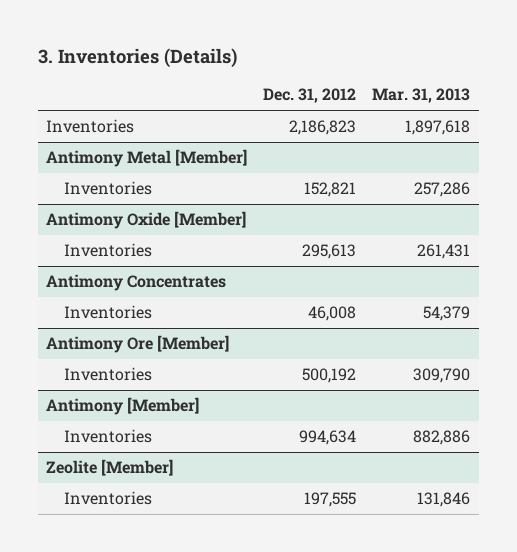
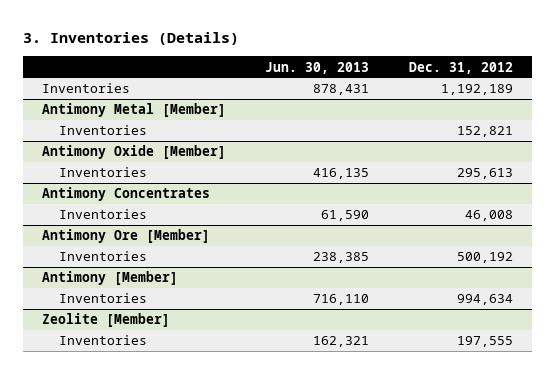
[372,88,471,104] Mar. 31, 2013 -> none
none -> [265,61,370,74] Jun. 30, 2013
[289,120,357,136] 2,186,823 -> [440,84,513,96] 1,192,189

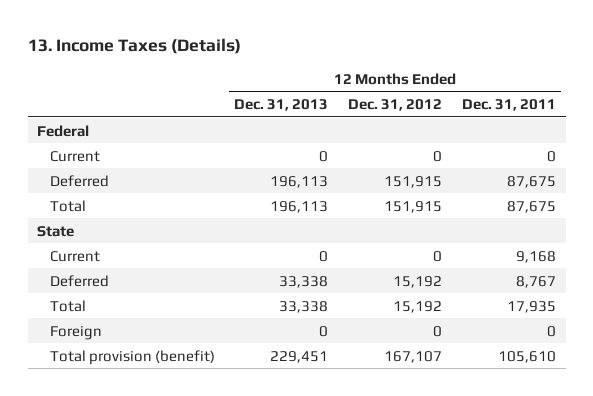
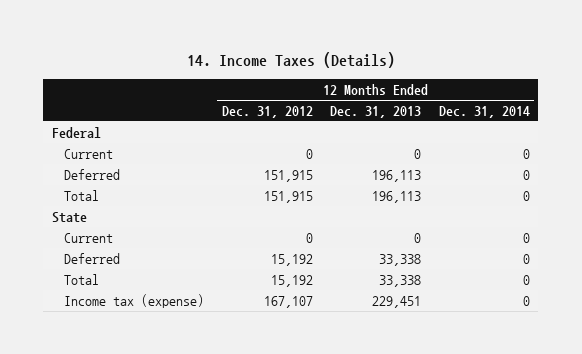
[27,38,241,55] 13. Income Taxes (Details) -> [186,52,395,69] 14. Income Taxes (Details)
[461,98,556,111] Dec. 31, 2011 -> none
none -> [438,105,530,118] Dec. 31, 2014
[49,325,102,340] Foreign -> none
[49,349,215,365] Total provision (benefit) -> [64,293,205,308] Income tax (expense)

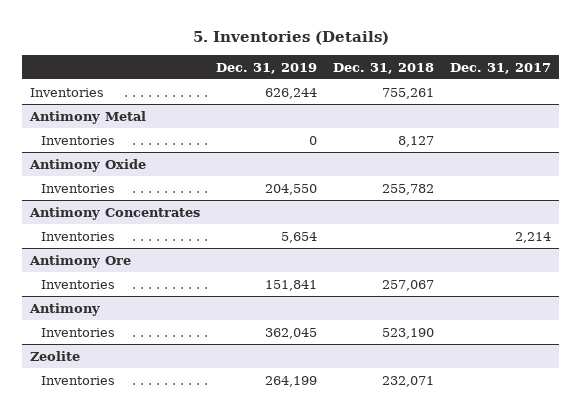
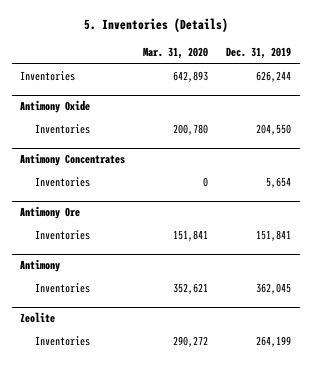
[333,62,435,74] Dec. 31, 2018 -> none
[450,62,552,74] Dec. 31, 2017 -> none
none -> [143,47,209,60] Mar. 31, 2020
[29,110,147,124] Antimony Metal -> none
[41,135,116,145] Inventories -> none

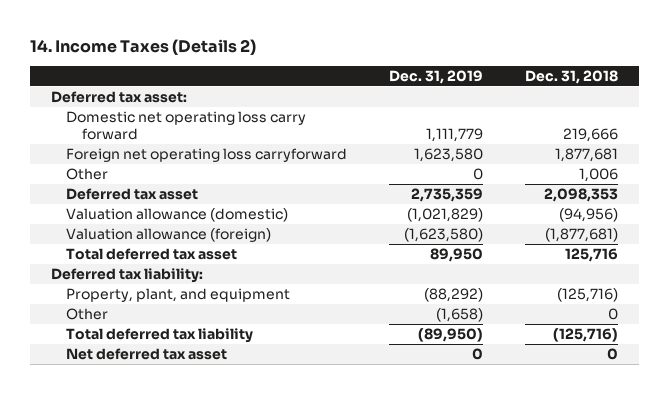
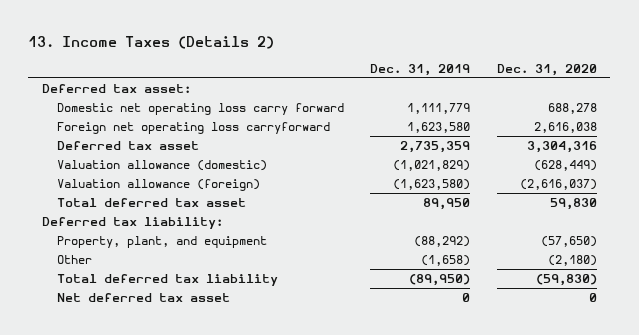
[29,38,256,55] 14. Income Taxes (Details 2) -> [28,35,275,49] 13. Income Taxes (Details 2)
[525,69,619,84] Dec. 31, 2018 -> none
none -> [497,63,598,76] Dec. 31, 2020
[66,168,109,181] Other -> none

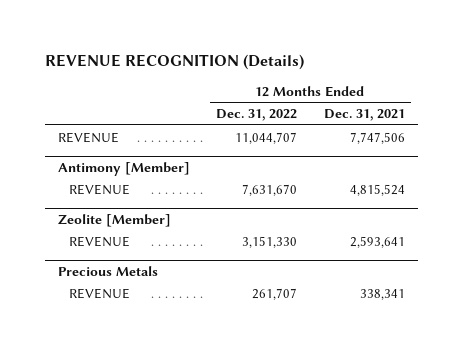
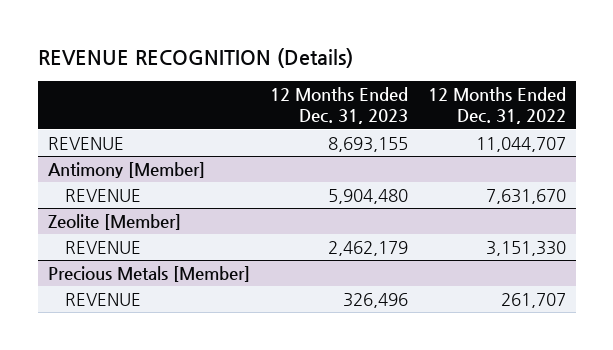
[323,109,405,122] Dec. 31, 2021 -> none
none -> [269,86,408,125] 12 Months Ended Dec. 31, 2023
[57,265,158,276] Precious Metals -> [47,265,250,282] Precious Metals [Member]

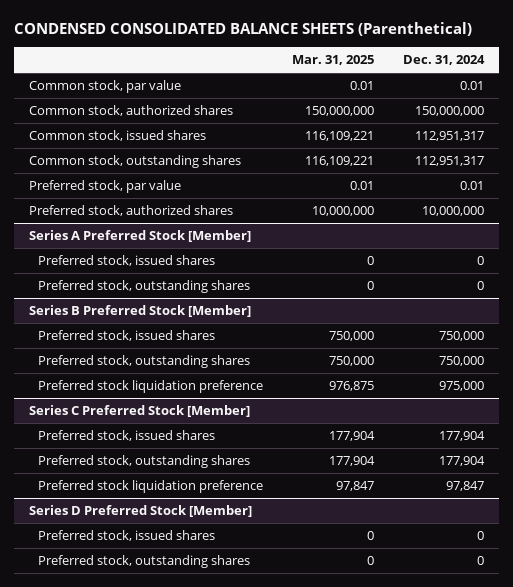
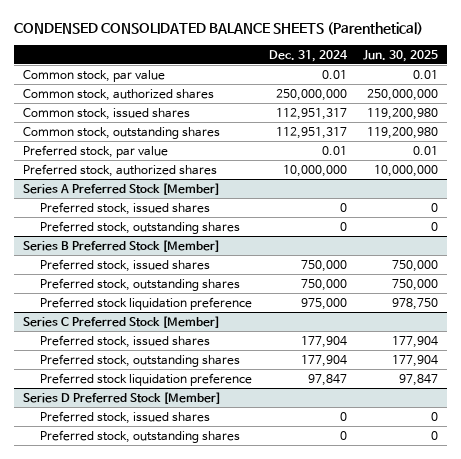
[292,55,375,66] Mar. 31, 2025 -> none
none -> [363,49,439,62] Jun. 30, 2025
[415,105,485,116] 150,000,000 -> [275,88,347,101] 250,000,000

